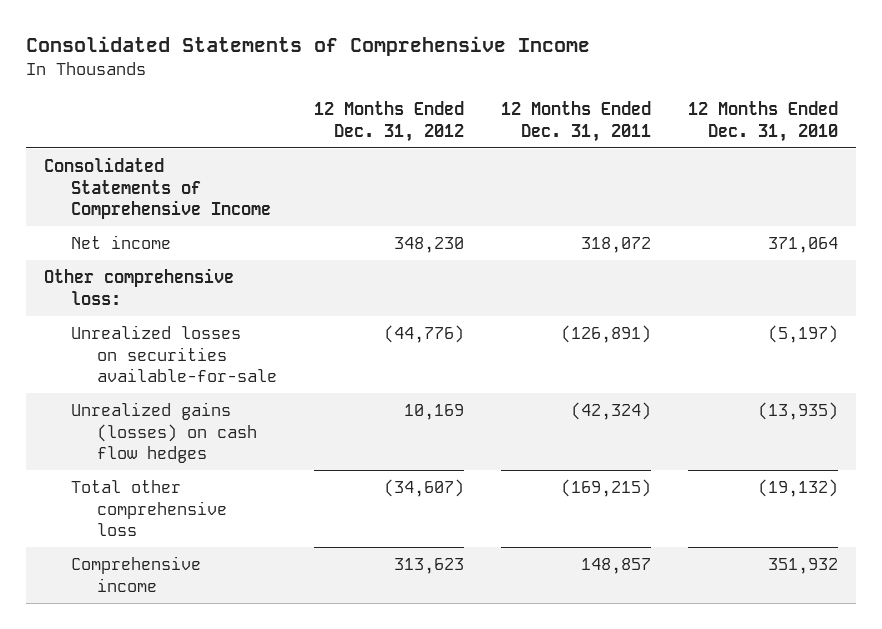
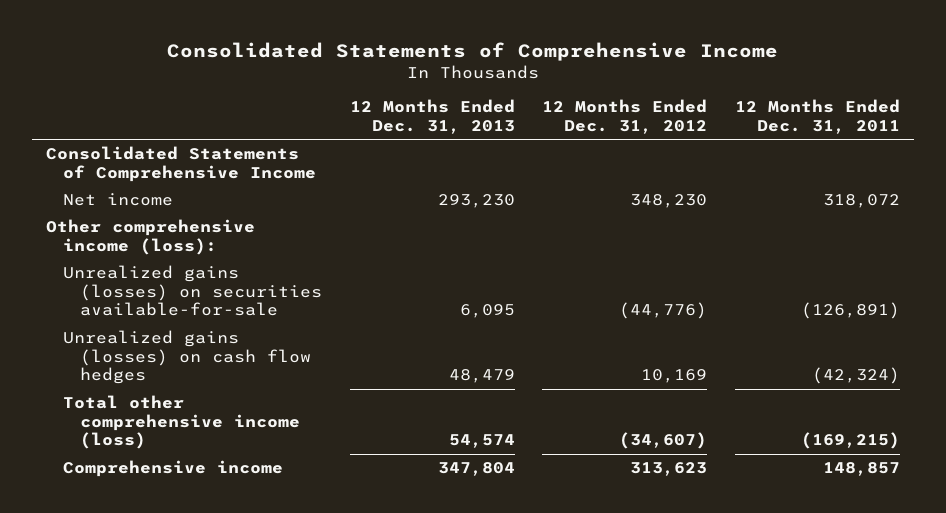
[687,101,838,142] 12 Months Ended Dec. 31, 2010 -> none
none -> [349,99,515,134] 12 Months Ended Dec. 31, 2013
[43,268,234,305] Other comprehensive loss: -> [46,219,256,255] Other comprehensive income (loss):
[70,325,278,383] Unrealized losses on securities available-for-sale -> [63,265,322,317] Unrealized gains (losses) on securities available-for-sale
[70,480,228,537] Total other comprehensive loss -> [63,395,300,450] Total other comprehensive income (loss)

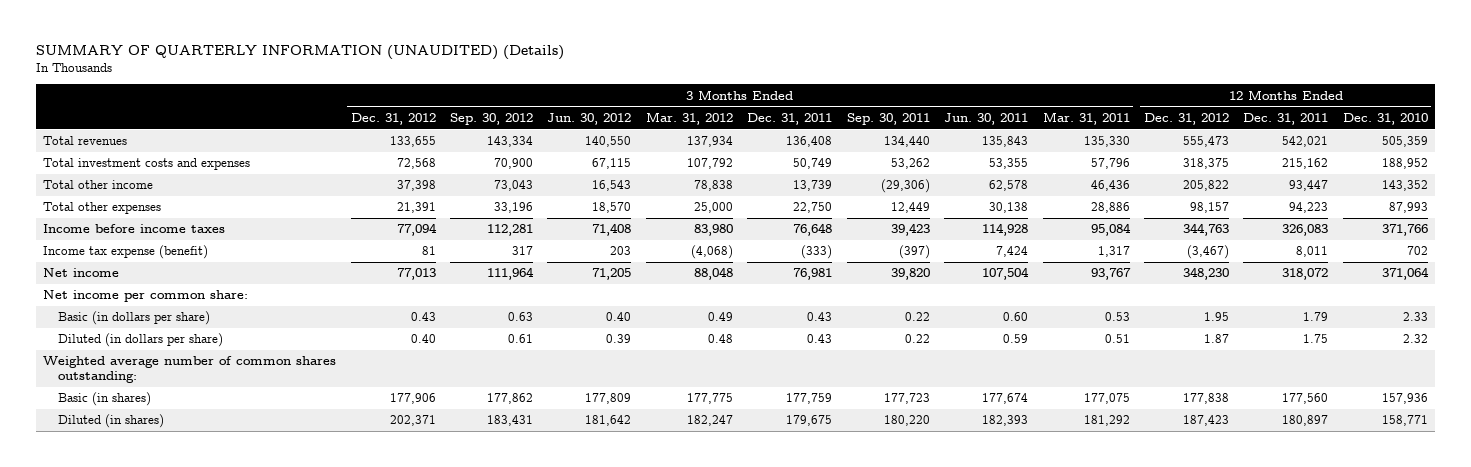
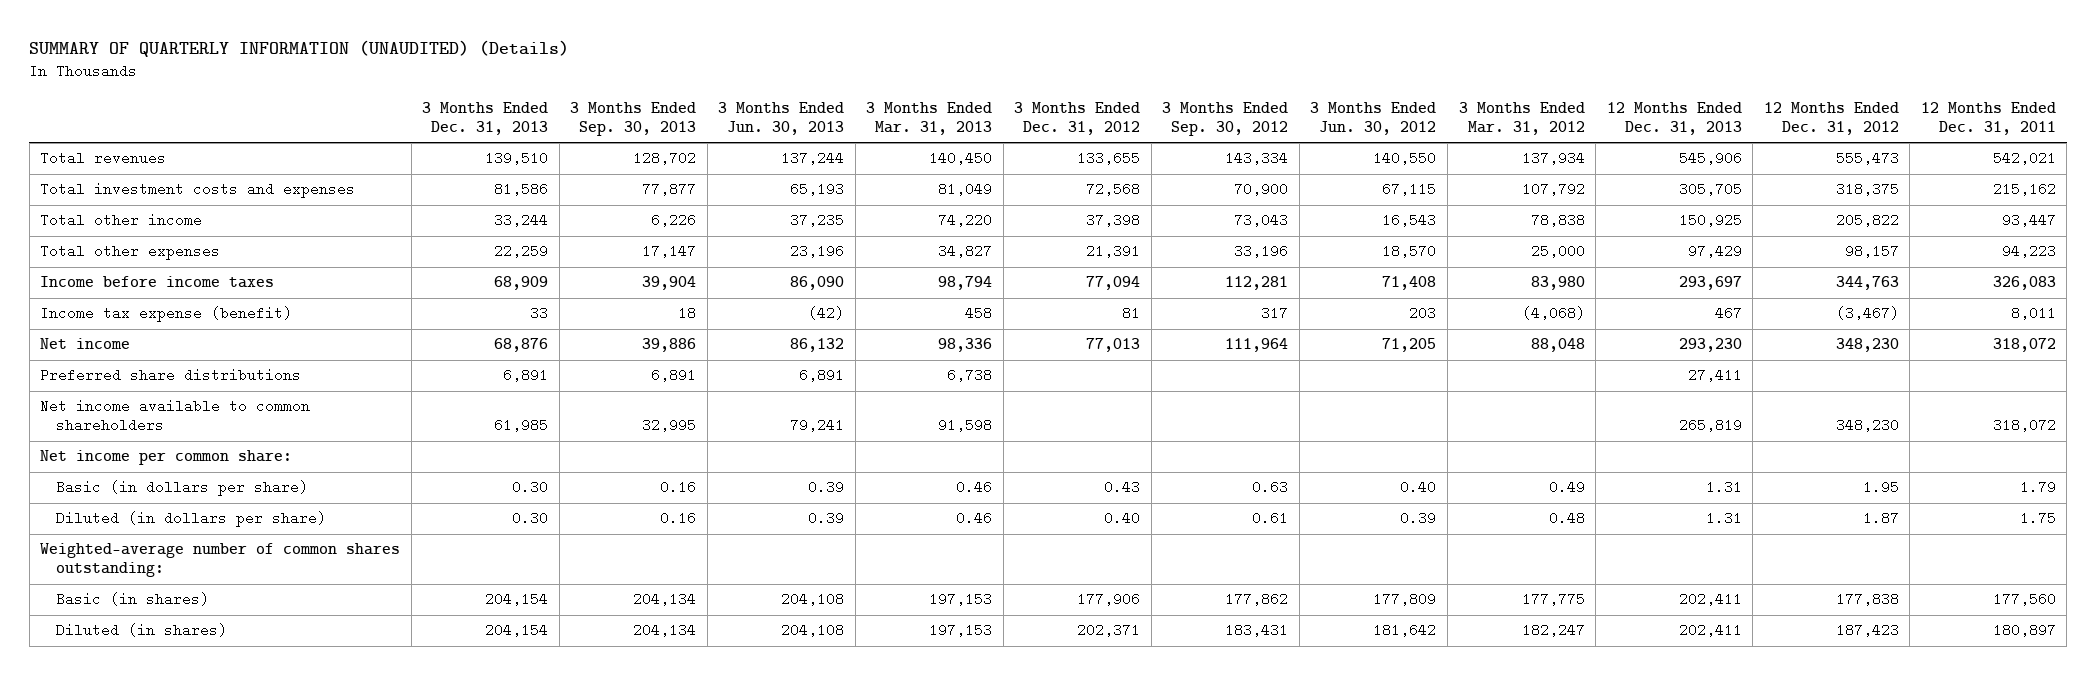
[747,112,833,125] Dec. 31, 2011 -> none
[846,112,930,125] Sep. 30, 2011 -> none
[944,112,1029,125] Jun. 30, 2011 -> none
[1042,111,1130,125] Mar. 31, 2011 -> none
[1342,112,1428,125] Dec. 31, 2010 -> none
none -> [422,101,549,135] 3 Months Ended Dec. 31, 2013
none -> [570,101,697,136] 3 Months Ended Sep. 30, 2013
none -> [718,101,845,135] 3 Months Ended Jun. 30, 2013
none -> [866,101,993,135] 3 Months Ended Mar. 31, 2013
none -> [1606,101,1742,135] 12 Months Ended Dec. 31, 2013
none -> [40,368,302,383] Preferred share distributions
none -> [40,399,311,433] Net income available to common shareholders
[43,356,337,384] Weighted average number of common shares outstanding: -> [40,543,401,578] Weighted-average number of common shares outstanding:

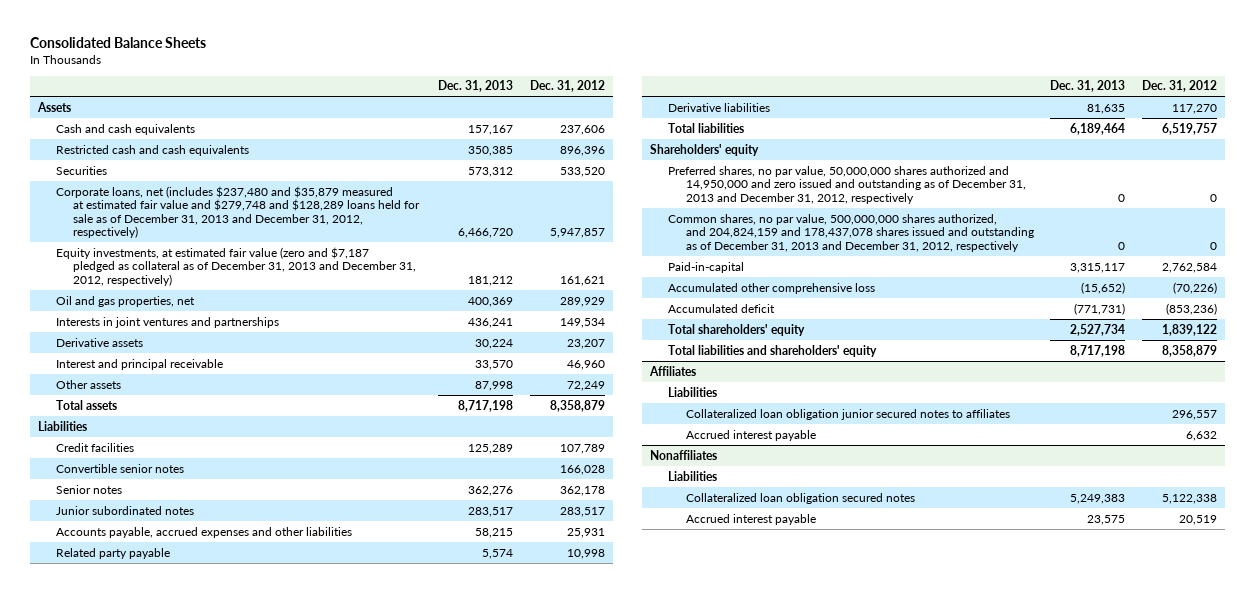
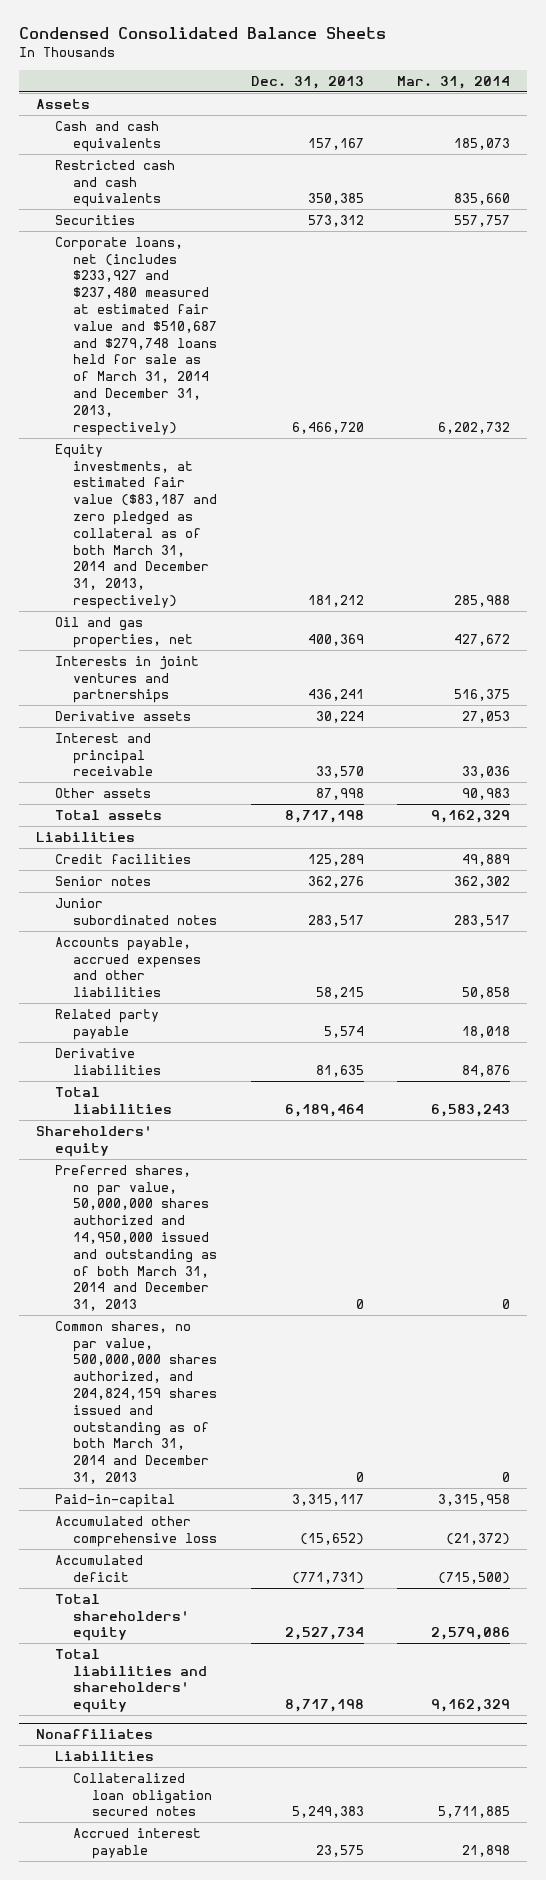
[29,37,206,49] Consolidated Balance Sheets -> [19,27,387,40] Condensed Consolidated Balance Sheets
[529,80,605,93] Dec. 31, 2012 -> none
none -> [397,75,511,89] Mar. 31, 2014
[55,185,421,239] Corporate loans, net (includes $237,480 and $35,879 measured at estimated fair value and $279,748 and $128,289 loans held for sale as of December 31, 2013 and December 31, 2012, respectively) -> [54,236,218,436] Corporate loans, net (includes $233,927 and $237,480 measured at estimated fair value and $510,687 and $279,748 loans held for sale as of March 31, 2014 and December 31, 2013, respectively)
[55,246,417,286] Equity investments, at estimated fair value (zero and $7,187 pledged as collateral as of December 31, 2013 and December 31, 2012, respectively) -> [54,443,218,609] Equity investments, at estimated fair value ($83,187 and zero pledged as collateral as of both March 31, 2014 and December 31, 2013, respectively)
[55,463,184,473] Convertible senior notes -> none
[667,165,1026,204] Preferred shares, no par value, 50,000,000 shares authorized and 14,950,000 and zero issued and outstanding as of December 31, 2013 and December 31, 2012, respectively -> [54,1164,218,1312] Preferred shares, no par value, 50,000,000 shares authorized and 14,950,000 issued and outstanding as of both March 31, 2014 and December 31, 2013
[667,213,1034,252] Common shares, no par value, 500,000,000 shares authorized, and 204,824,159 and 178,437,078 shares issued and outstanding as of December 31, 2013 and December 31, 2012, respectively -> [54,1320,218,1484] Common shares, no par value, 500,000,000 shares authorized, and 204,824,159 shares issued and outstanding as of both March 31, 2014 and December 31, 2013
[649,365,697,376] Affiliates -> none
[667,386,717,397] Liabilities -> none
[685,408,1010,420] Collateralized loan obligation junior secured notes to affiliates -> none
[685,429,816,441] Accrued interest payable -> none

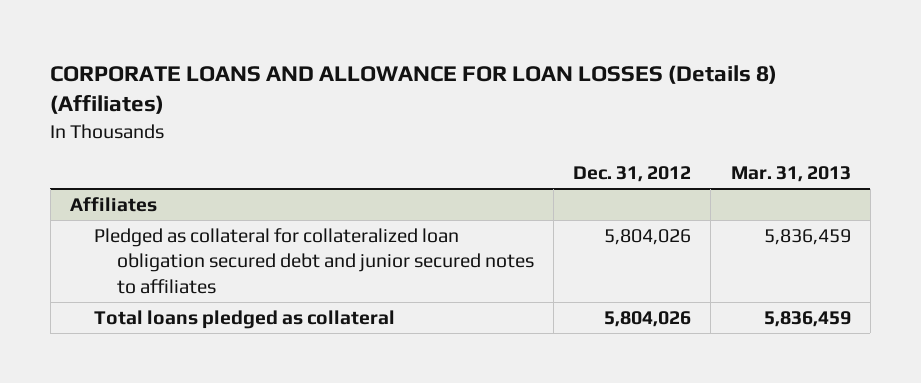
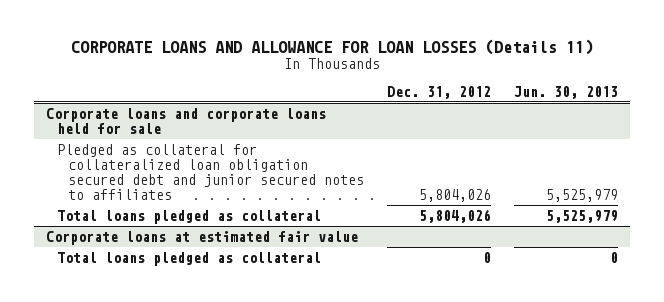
[50,64,778,115] CORPORATE LOANS AND ALLOWANCE FOR LOAN LOSSES (Details 8) (Affiliates) -> [70,38,593,55] CORPORATE LOANS AND ALLOWANCE FOR LOAN LOSSES (Details 11)
[730,166,851,183] Mar. 31, 2013 -> none
none -> [514,85,619,99] Jun. 30, 2013
[70,196,158,212] Affiliates -> none
none -> [45,108,326,135] Corporate loans and corporate loans held for sale
none -> [45,231,358,246] Corporate loans at estimated fair value
none -> [56,252,321,267] Total loans pledged as collateral

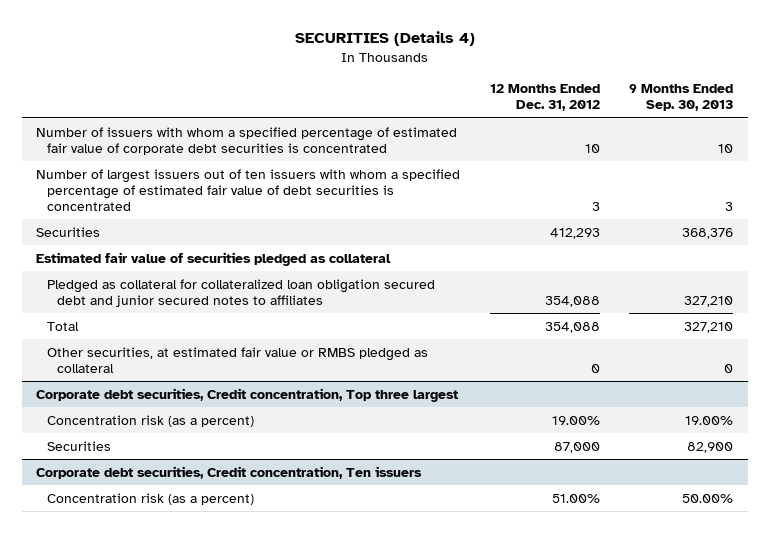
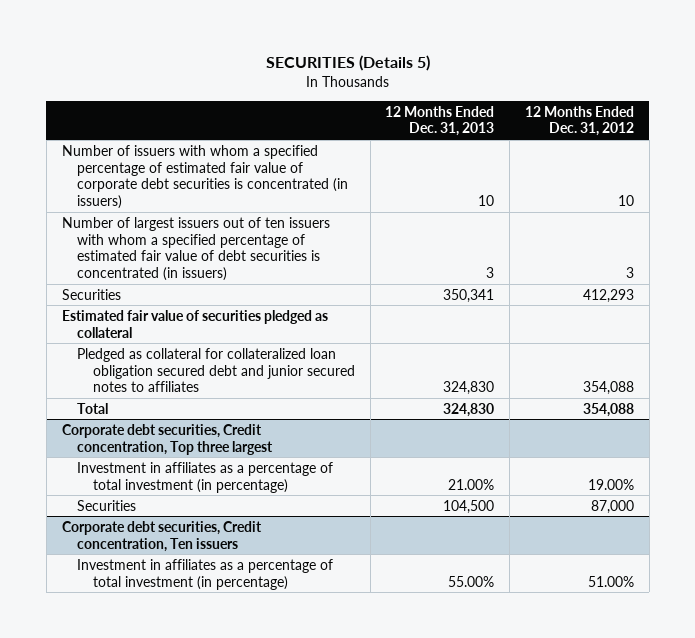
[294,31,475,47] SECURITIES (Details 4) -> [265,55,430,72] SECURITIES (Details 5)
[628,84,733,112] 9 Months Ended Sep. 30, 2013 -> none
none -> [385,105,495,137] 12 Months Ended Dec. 31, 2013
[36,126,458,155] Number of issuers with whom a specified percentage of estimated fair value of corporate debt securities is concentrated -> [61,144,349,210] Number of issuers with whom a specified percentage of estimated fair value of corporate debt securities is concentrated (in issuers)
[36,168,461,211] Number of largest issuers out of ten issuers with whom a specified percentage of estimated fair value of debt securities is concentrated -> [61,216,330,282] Number of largest issuers out of ten issuers with whom a specified percentage of estimated fair value of debt securities is concentrated (in issuers)
[46,346,428,373] Other securities, at estimated fair value or RMBS pledged as collateral -> none
[46,414,254,427] Concentration risk (as a percent) -> [77,461,334,493] Investment in affiliates as a percentage of total investment (in percentage)
[46,492,254,505] Concentration risk (as a percent) -> [77,558,334,590] Investment in affiliates as a percentage of total investment (in percentage)

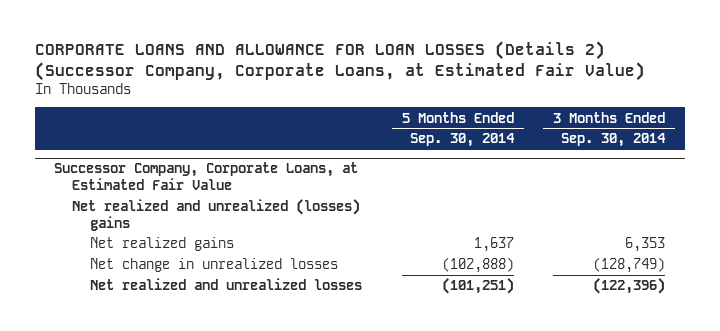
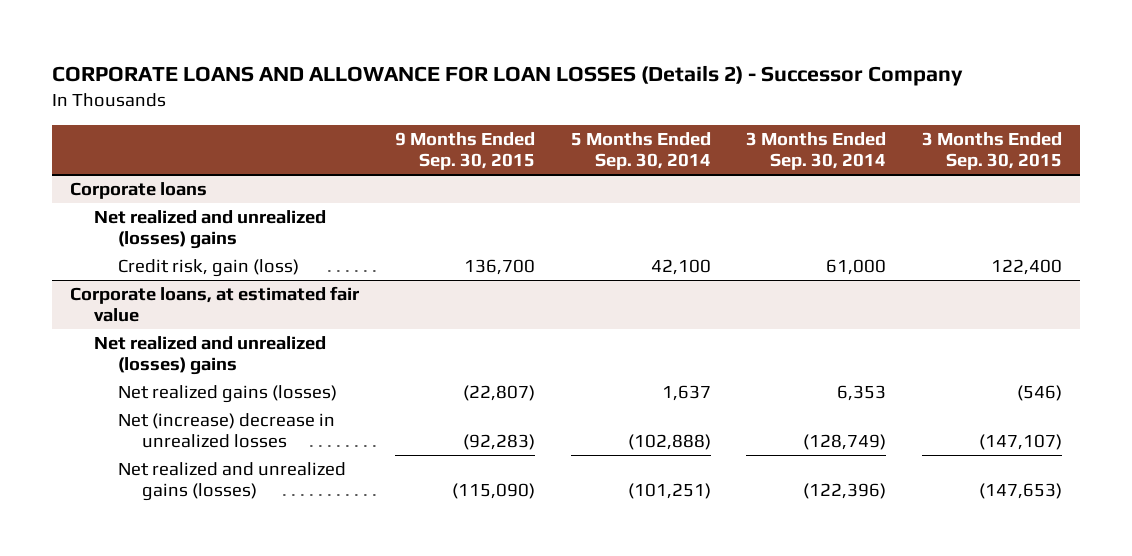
[34,41,645,82] CORPORATE LOANS AND ALLOWANCE FOR LOAN LOSSES (Details 2) (Successor Company, Corporate Loans, at Estimated Fair Value) -> [52,65,964,87] CORPORATE LOANS AND ALLOWANCE FOR LOAN LOSSES (Details 2) - Successor Company
none -> [394,131,535,171] 9 Months Ended Sep. 30, 2015
none -> [921,131,1062,171] 3 Months Ended Sep. 30, 2015
[54,162,359,190] Successor Company, Corporate Loans, at Estimated Fair Value -> none
none -> [70,181,208,199] Corporate loans
none -> [118,258,300,277] Credit risk, gain (loss)
none -> [70,285,361,323] Corporate loans, at estimated fair value
none -> [94,335,327,376] Net realized and unrealized (losses) gains
[90,237,235,252] Net realized gains -> [118,384,338,403] Net realized gains (losses)
[90,258,339,273] Net change in unrealized losses -> [118,412,336,449] Net (increase) decrease in unrealized losses
[90,278,363,291] Net realized and unrealized losses -> [118,461,347,502] Net realized and unrealized gains (losses)

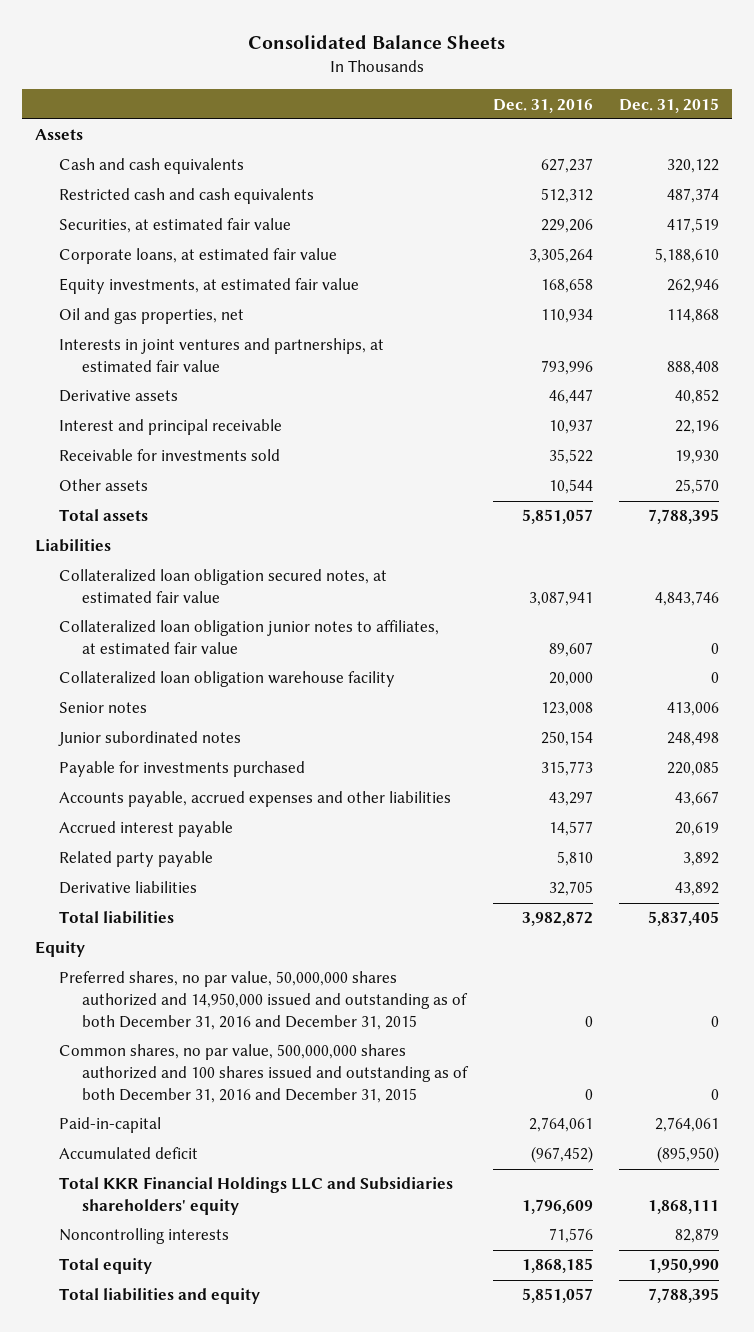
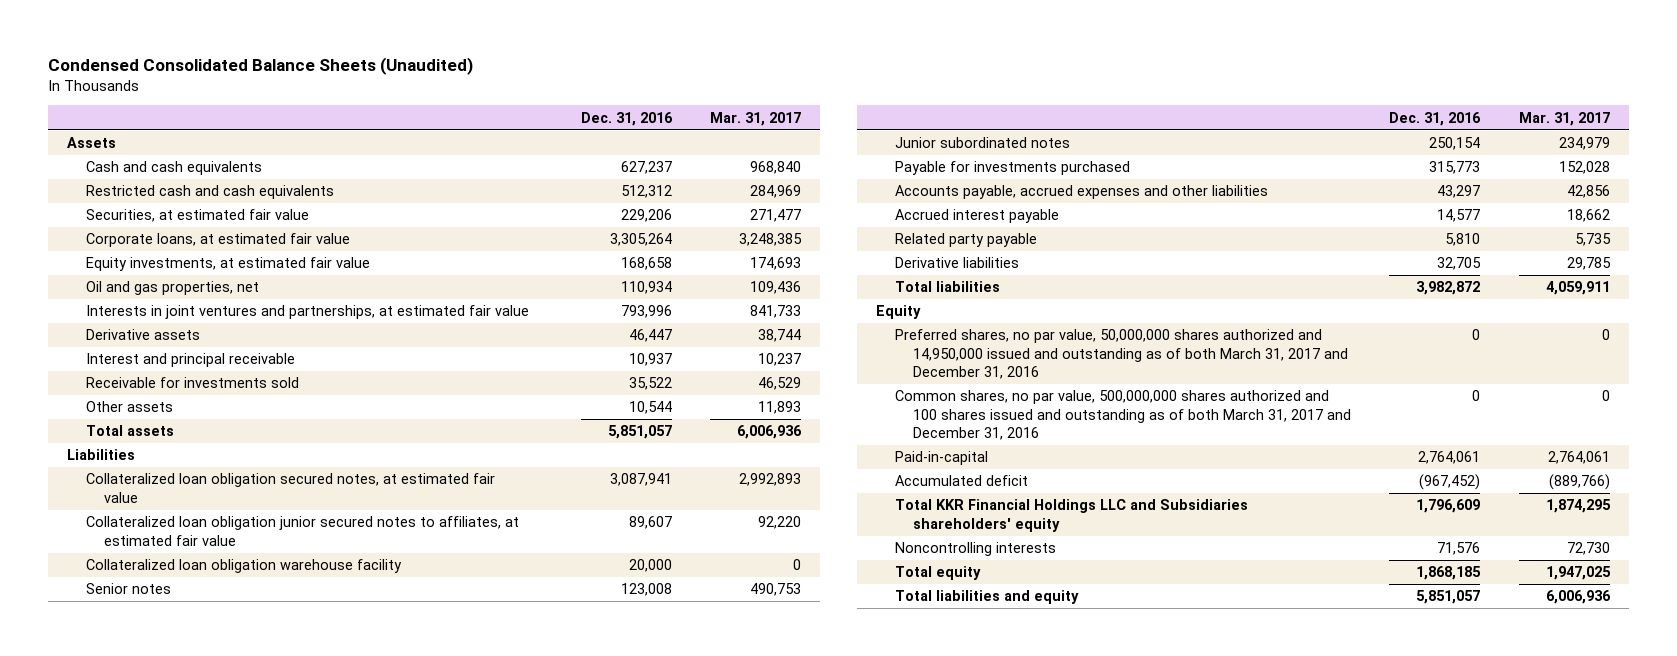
[248,34,506,49] Consolidated Balance Sheets -> [48,56,474,75] Condensed Consolidated Balance Sheets (Unaudited)
[618,97,719,113] Dec. 31, 2015 -> none
none -> [709,111,801,126] Mar. 31, 2017
[58,620,439,655] Collateralized loan obligation junior notes to affiliates, at estimated fair value -> [85,516,519,546] Collateralized loan obligation junior secured notes to affiliates, at estimated fair value
[58,971,469,1030] Preferred shares, no par value, 50,000,000 shares authorized and 14,950,000 issued and outstanding as of both December 31, 2016 and December 31, 2015 -> [894,329,1349,380] Preferred shares, no par value, 50,000,000 shares authorized and 14,950,000 issued and outstanding as of both March 31, 2017 and December 31, 2016
[58,1044,470,1103] Common shares, no par value, 500,000,000 shares authorized and 100 shares issued and outstanding as of both December 31, 2016 and December 31, 2015 -> [894,390,1352,441] Common shares, no par value, 500,000,000 shares authorized and 100 shares issued and outstanding as of both March 31, 2017 and December 31, 2016

